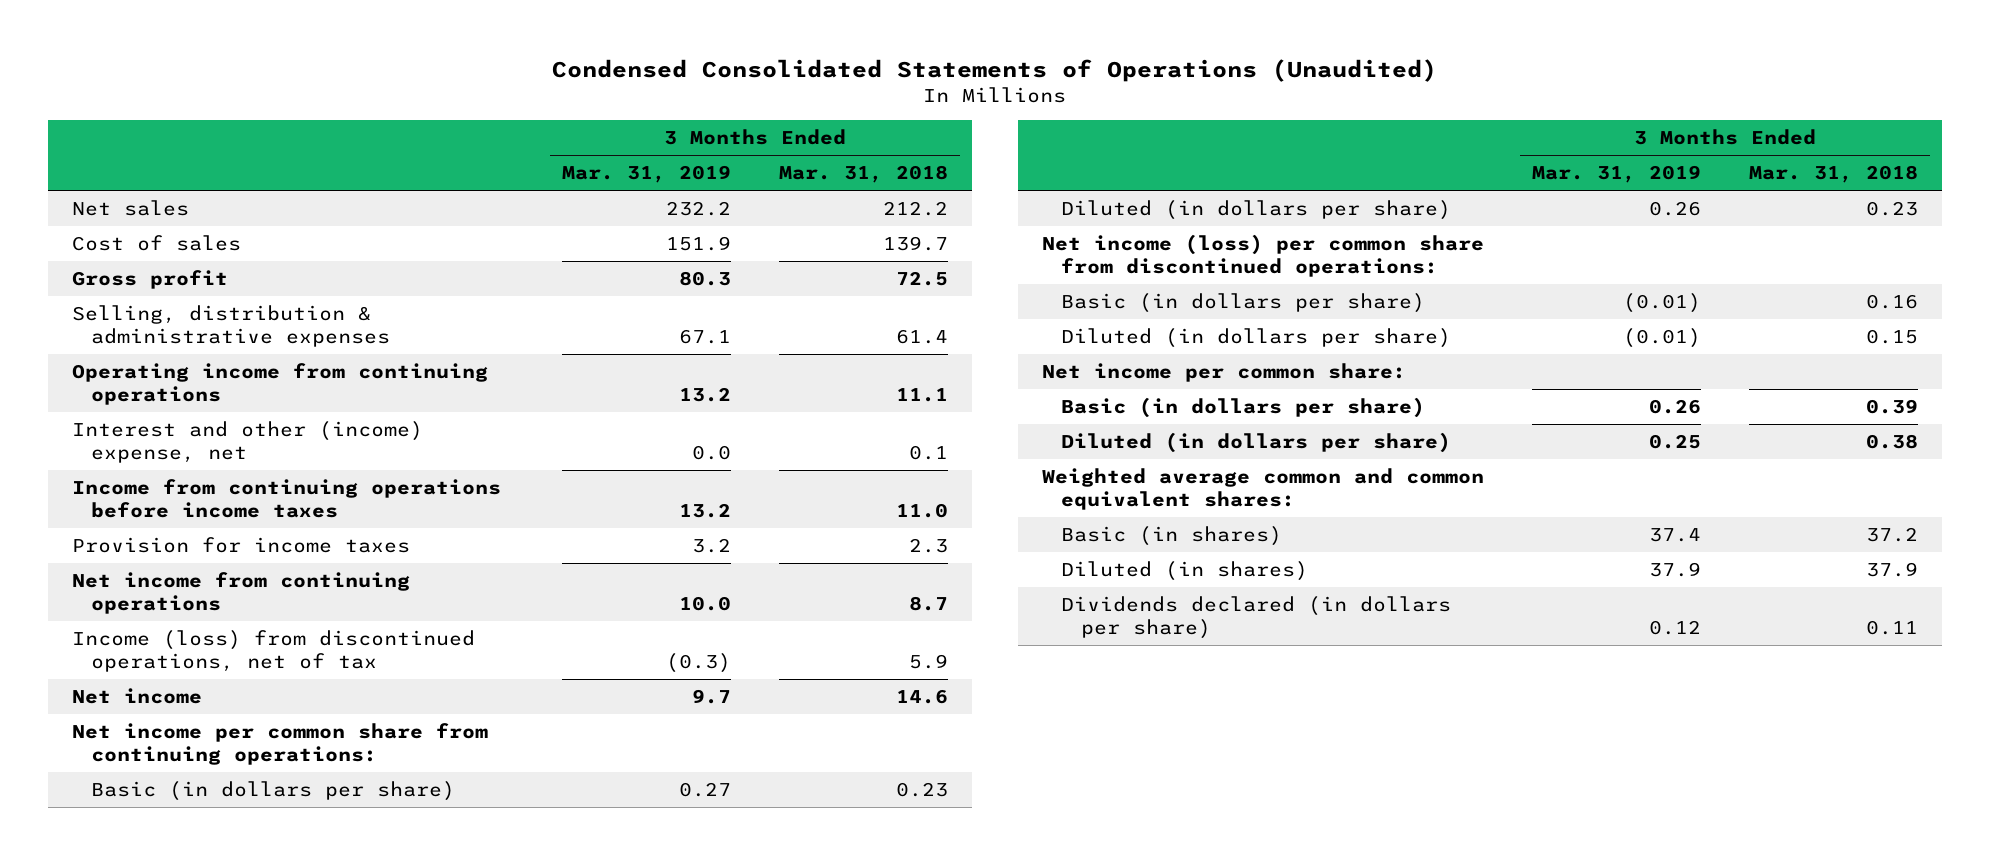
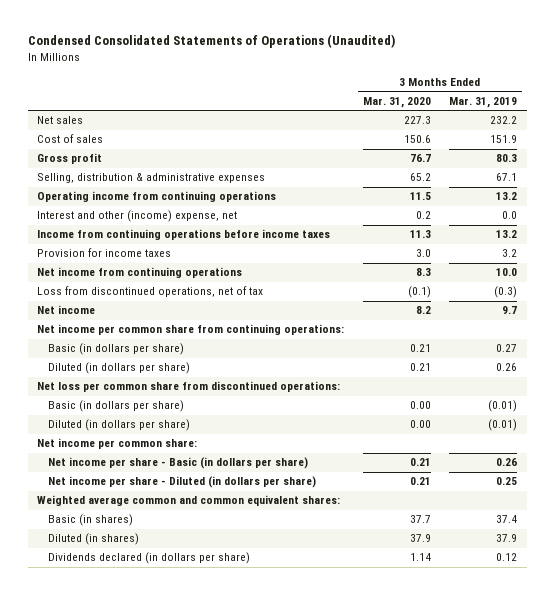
[778,165,948,184] Mar. 31, 2018 -> none
none -> [362,96,431,108] Mar. 31, 2020
[71,630,475,673] Income (loss) from discontinued operations, net of tax -> [36,286,263,298] Loss from discontinued operations, net of tax
[1041,234,1484,278] Net income (loss) per common share from discontinued operations: -> [36,381,340,393] Net loss per common share from discontinued operations:
[1061,397,1426,419] Basic (in dollars per share) -> [47,457,308,470] Net income per share - Basic (in dollars per share)
[1061,432,1452,454] Diluted (in dollars per share) -> [47,476,316,489] Net income per share - Diluted (in dollars per share)

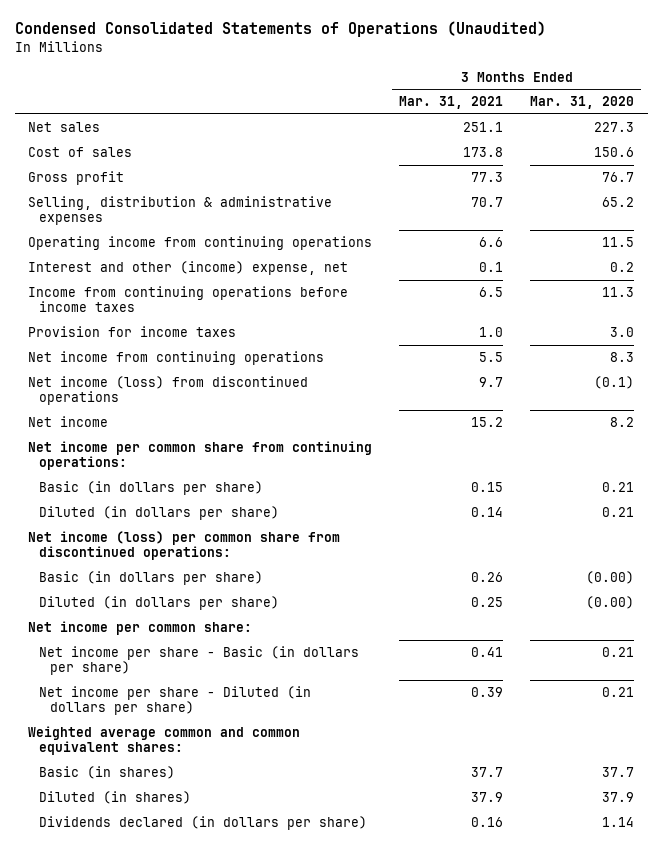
[449,96,518,108] Mar. 31, 2019 -> none
none -> [399,96,504,110] Mar. 31, 2021
[36,286,263,298] Loss from discontinued operations, net of tax -> [28,376,309,405] Net income (loss) from discontinued operations
[36,381,340,393] Net loss per common share from discontinued operations: -> [28,531,341,560] Net income (loss) per common share from discontinued operations:
[409,401,431,410] 0.00 -> [586,571,635,585] (0.00)
[409,420,431,429] 0.00 -> [586,596,635,610] (0.00)

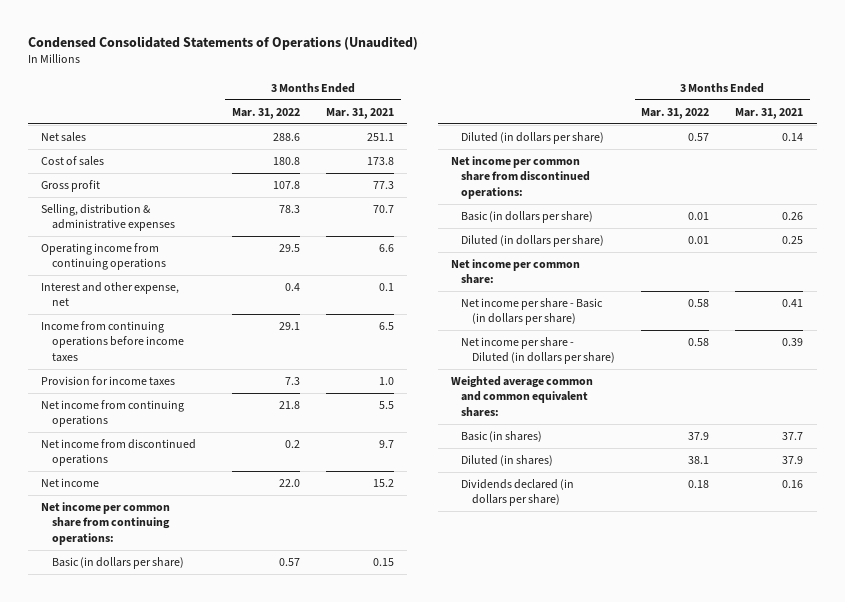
[530,96,635,110] Mar. 31, 2020 -> none
none -> [231,107,300,119] Mar. 31, 2022
[28,261,349,276] Interest and other (income) expense, net -> [41,282,180,307] Interest and other expense, net
[28,376,309,405] Net income (loss) from discontinued operations -> [41,439,197,467] Net income from discontinued operations
[28,531,341,560] Net income (loss) per common share from discontinued operations: -> [450,156,591,199] Net income per common share from discontinued operations:

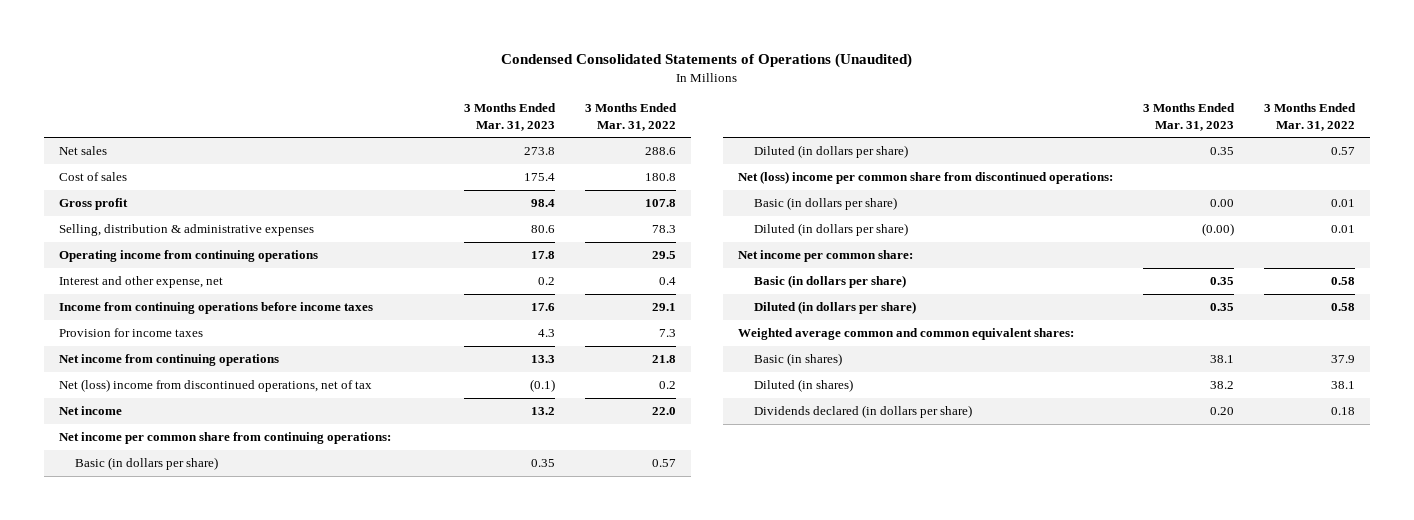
[326,107,395,119] Mar. 31, 2021 -> none
none -> [463,103,556,131] 3 Months Ended Mar. 31, 2023
[41,439,197,467] Net income from discontinued operations -> [59,379,373,393] Net (loss) income from discontinued operations, net of tax
[450,156,591,199] Net income per common share from discontinued operations: -> [738,171,1114,185] Net (loss) income per common share from discontinued operations:
[461,298,604,326] Net income per share - Basic (in dollars per share) -> [754,275,907,289] Basic (in dollars per share)
[461,337,615,365] Net income per share - Diluted (in dollars per share) -> [754,301,917,315] Diluted (in dollars per share)

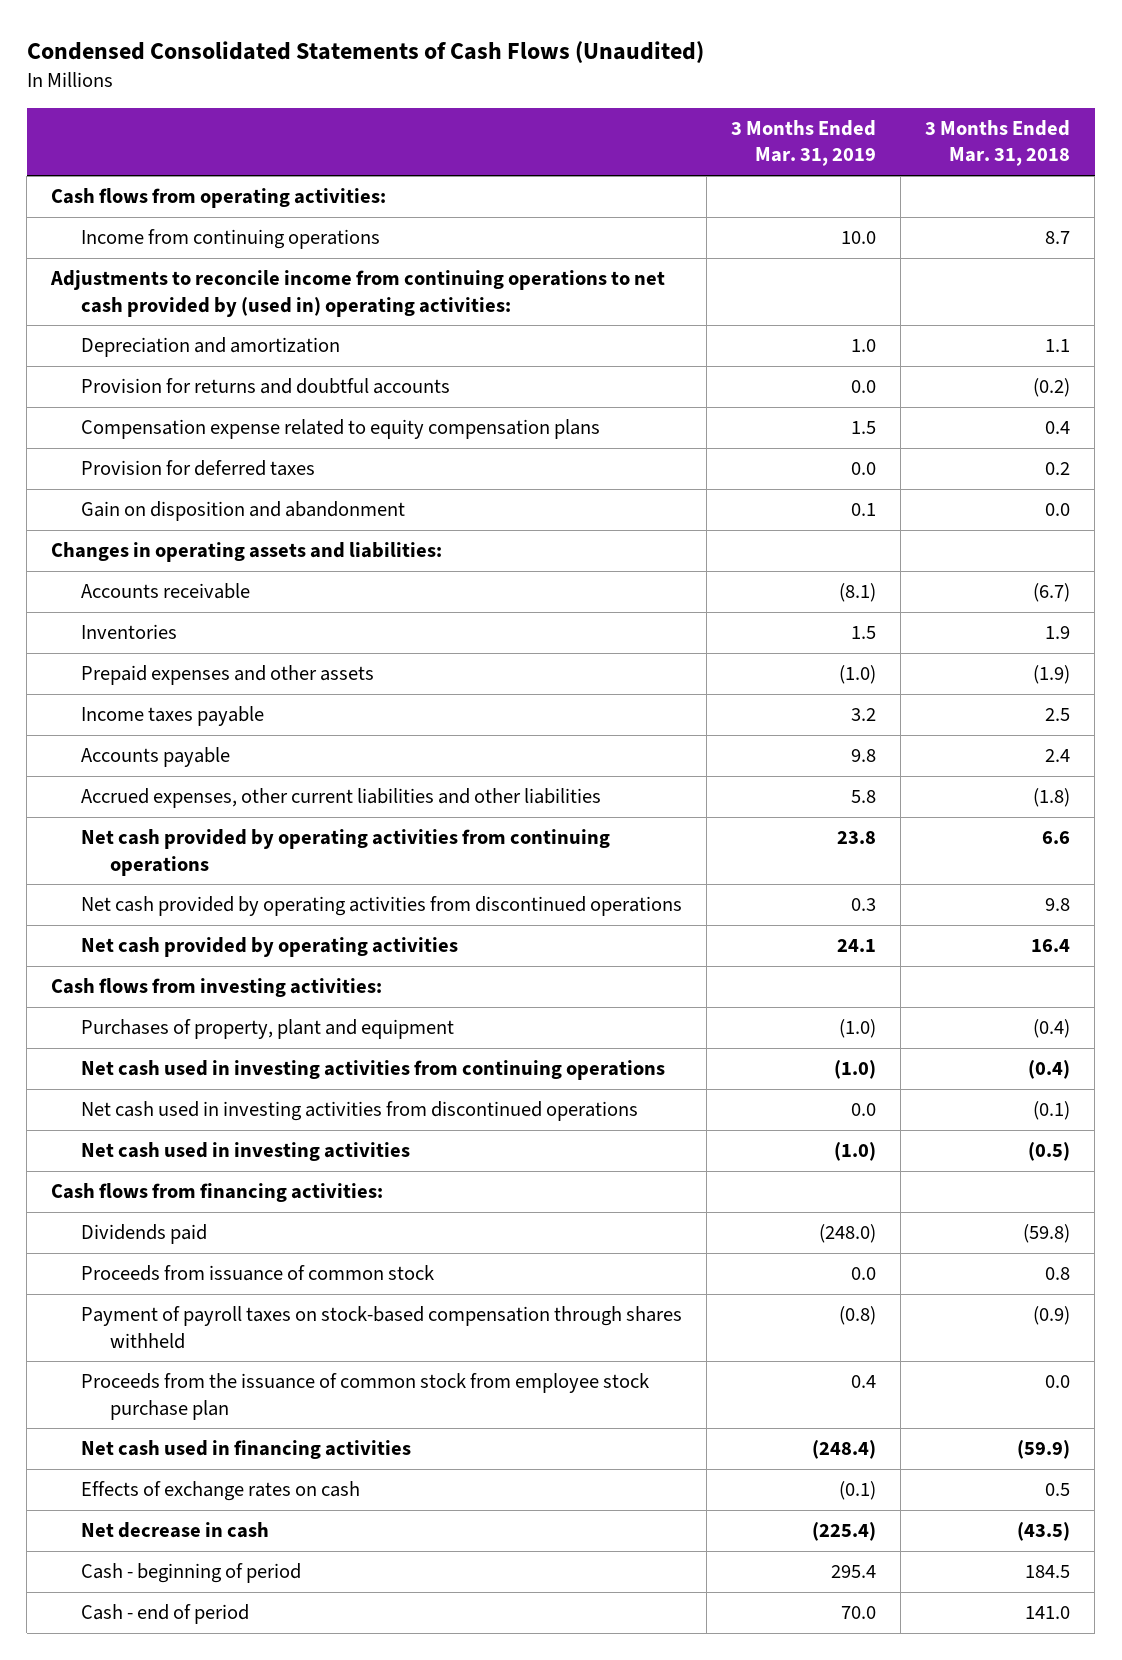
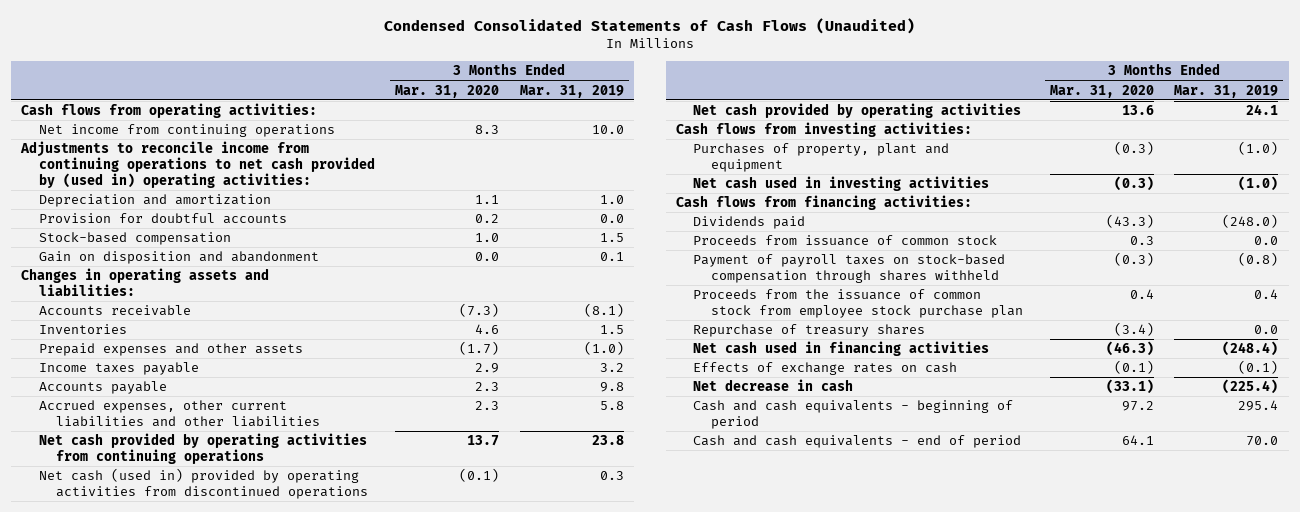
[925,120,1071,167] 3 Months Ended Mar. 31, 2018 -> none
none -> [395,84,500,98] Mar. 31, 2020
[80,229,380,250] Income from continuing operations -> [38,124,335,138] Net income from continuing operations
[80,460,315,477] Provision for deferred taxes -> none
[80,378,450,395] Provision for returns and doubtful accounts -> [38,213,287,225] Provision for doubtful accounts
[80,419,600,440] Compensation expense related to equity compensation plans -> [38,232,231,246] Stock-based compensation
[80,896,682,917] Net cash provided by operating activities from discontinued operations -> [38,468,368,500] Net cash (used in) provided by operating activities from discontinued operations
[80,1060,665,1081] Net cash used in investing activities from continuing operations -> none
[80,1101,638,1122] Net cash used in investing activities from discontinued operations -> none
none -> [693,324,926,338] Repurchase of treasury shares
[80,1563,301,1584] Cash - beginning of period -> [693,400,1014,430] Cash and cash equivalents - beginning of period
[80,1604,249,1625] Cash - end of period -> [693,435,1022,449] Cash and cash equivalents - end of period

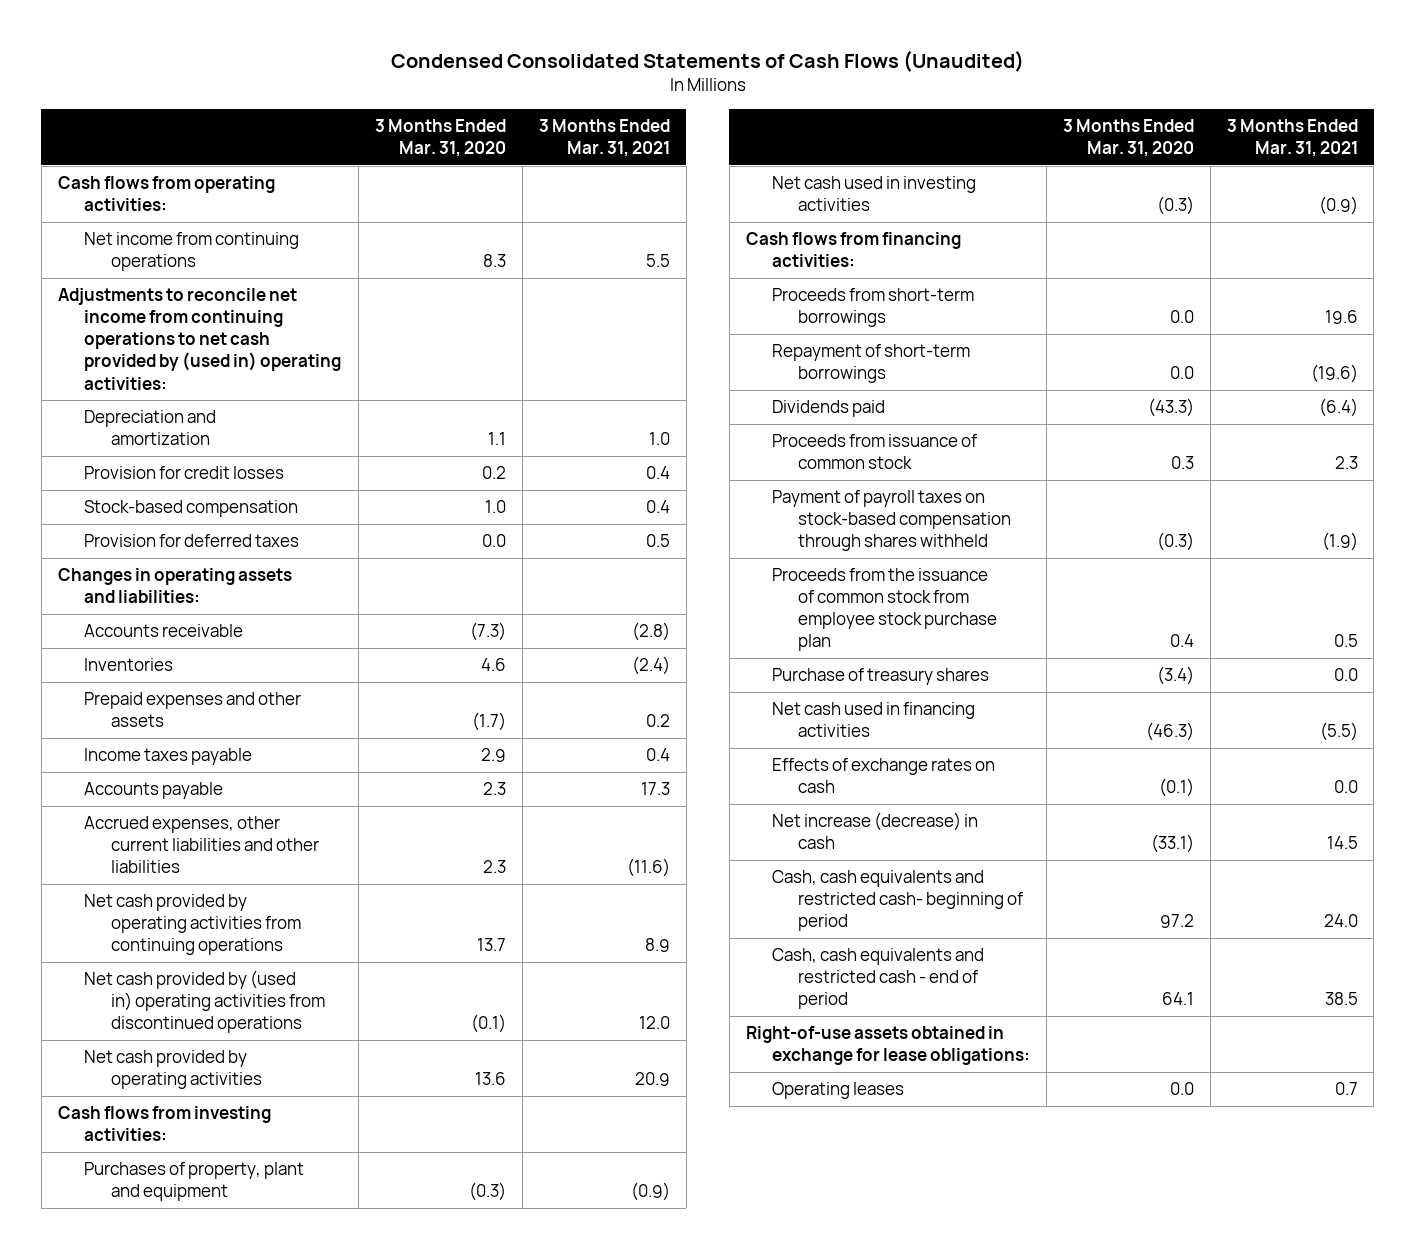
[519,84,624,98] Mar. 31, 2019 -> none
none -> [538,119,670,158] 3 Months Ended Mar. 31, 2021
[20,141,375,189] Adjustments to reconcile income from continuing operations to net cash provided by (used in) operating activities: -> [57,288,342,390] Adjustments to reconcile net income from continuing operations to net cash provided by (used in) operating activities:
[38,213,287,225] Provision for doubtful accounts -> [84,466,285,480] Provision for credit losses
[38,251,319,265] Gain on disposition and abandonment -> none
none -> [84,534,300,548] Provision for deferred taxes
[38,468,368,500] Net cash (used in) provided by operating activities from discontinued operations -> [84,970,325,1034] Net cash provided by (used in) operating activities from discontinued operations
none -> [771,288,974,328] Proceeds from short-term borrowings
none -> [771,344,970,384] Repayment of short-term borrowings
[693,324,926,338] Repurchase of treasury shares -> [771,668,989,686] Purchase of treasury shares
[693,379,854,392] Net decrease in cash -> [771,812,978,850] Net increase (decrease) in cash
[693,400,1014,430] Cash and cash equivalents - beginning of period -> [771,870,1024,932] Cash, cash equivalents and restricted cash- beginning of period
[693,435,1022,449] Cash and cash equivalents - end of period -> [771,948,984,1010] Cash, cash equivalents and restricted cash - end of period
none -> [745,1026,1030,1066] Right-of-use assets obtained in exchange for lease obligations:
none -> [771,1082,904,1100] Operating leases

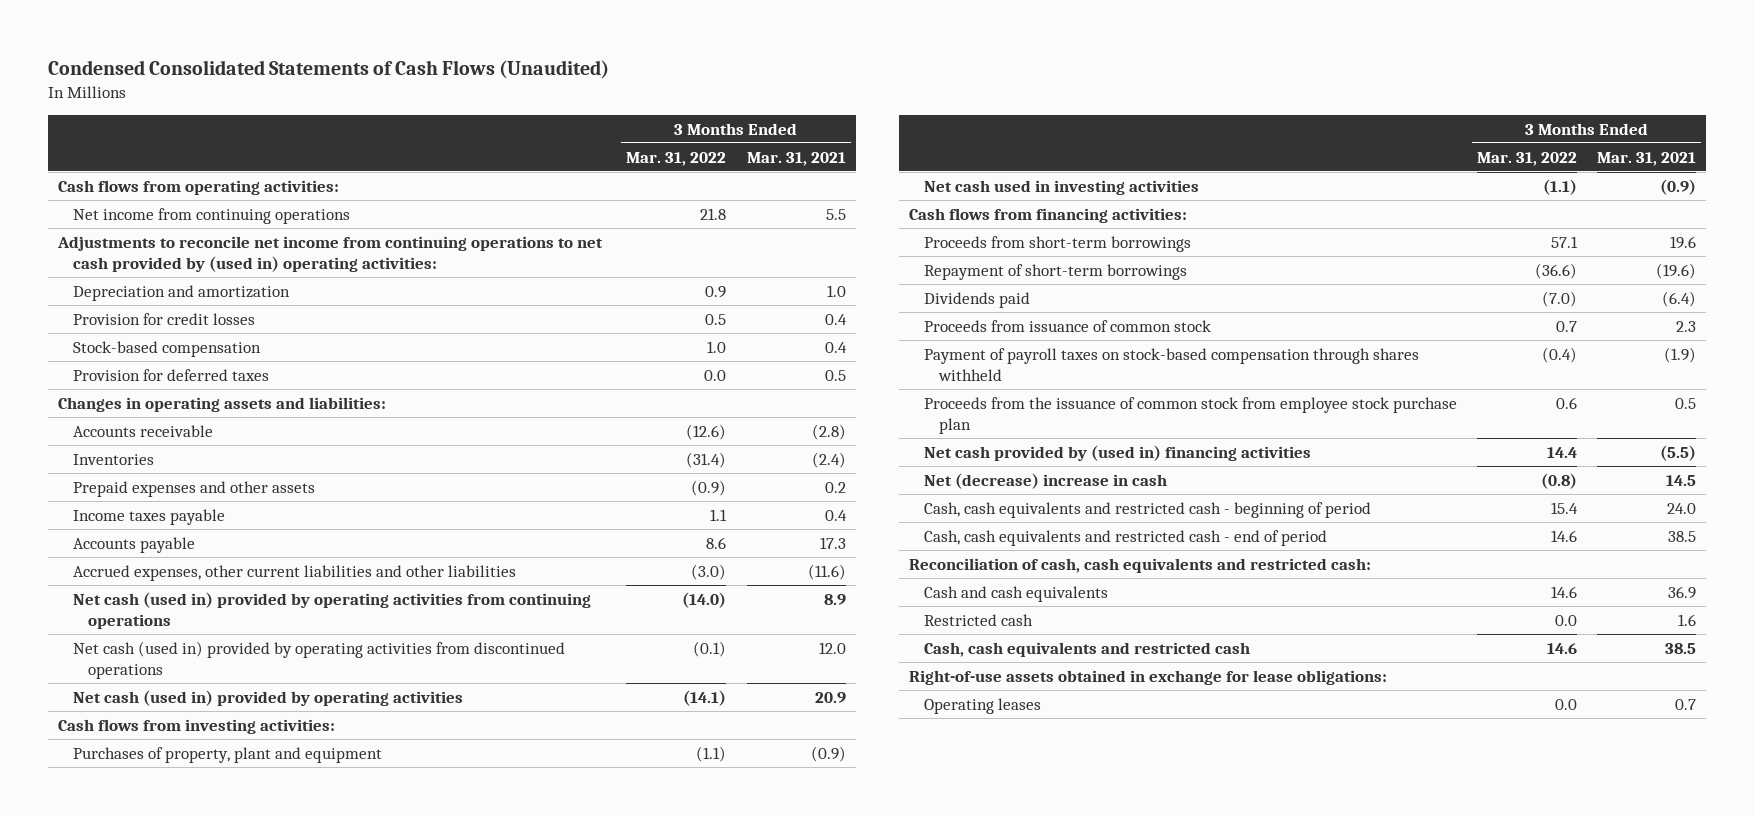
[375,119,507,158] 3 Months Ended Mar. 31, 2020 -> none
none -> [626,151,727,166] Mar. 31, 2022
[84,894,301,956] Net cash provided by operating activities from continuing operations -> [73,591,592,629] Net cash (used in) provided by operating activities from continuing operations
[84,970,325,1034] Net cash provided by (used in) operating activities from discontinued operations -> [73,640,566,679] Net cash (used in) provided by operating activities from discontinued operations
[84,1050,262,1090] Net cash provided by operating activities -> [73,689,464,706] Net cash (used in) provided by operating activities
[771,668,989,686] Purchase of treasury shares -> none
[771,758,995,794] Effects of exchange rates on cash -> none
[771,702,975,738] Net cash used in financing activities -> [923,444,1311,461] Net cash provided by (used in) financing activities
[771,812,978,850] Net increase (decrease) in cash -> [923,472,1167,489] Net (decrease) increase in cash
[771,870,1024,932] Cash, cash equivalents and restricted cash- beginning of period -> [923,501,1371,518] Cash, cash equivalents and restricted cash - beginning of period
none -> [908,557,1371,573] Reconciliation of cash, cash equivalents and restricted cash:
none -> [923,585,1108,602] Cash and cash equivalents
none -> [923,613,1033,626] Restricted cash
none -> [923,641,1250,657] Cash, cash equivalents and restricted cash

